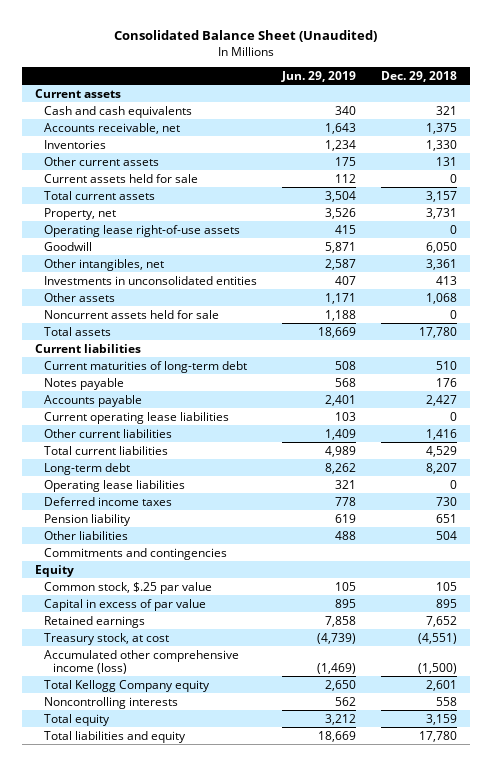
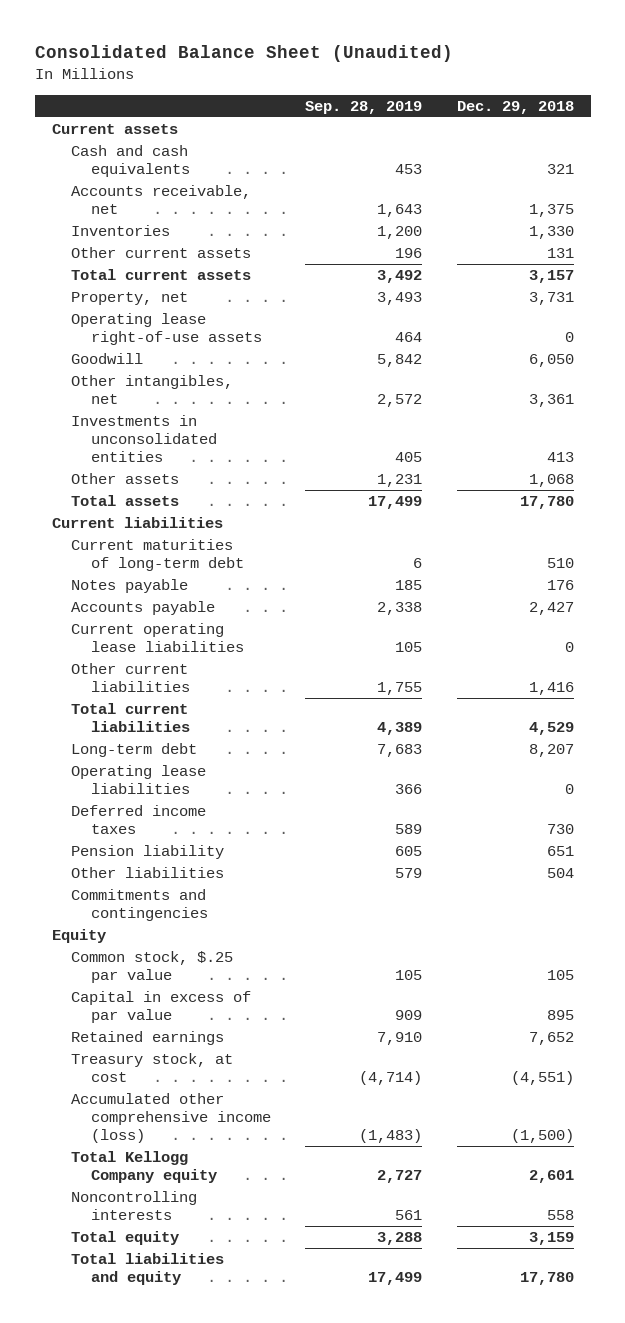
[280,70,356,82] Jun. 29, 2019 -> none
none -> [305,100,423,114] Sep. 28, 2019
[43,173,198,183] Current assets held for sale -> none
[43,309,219,319] Noncurrent assets held for sale -> none

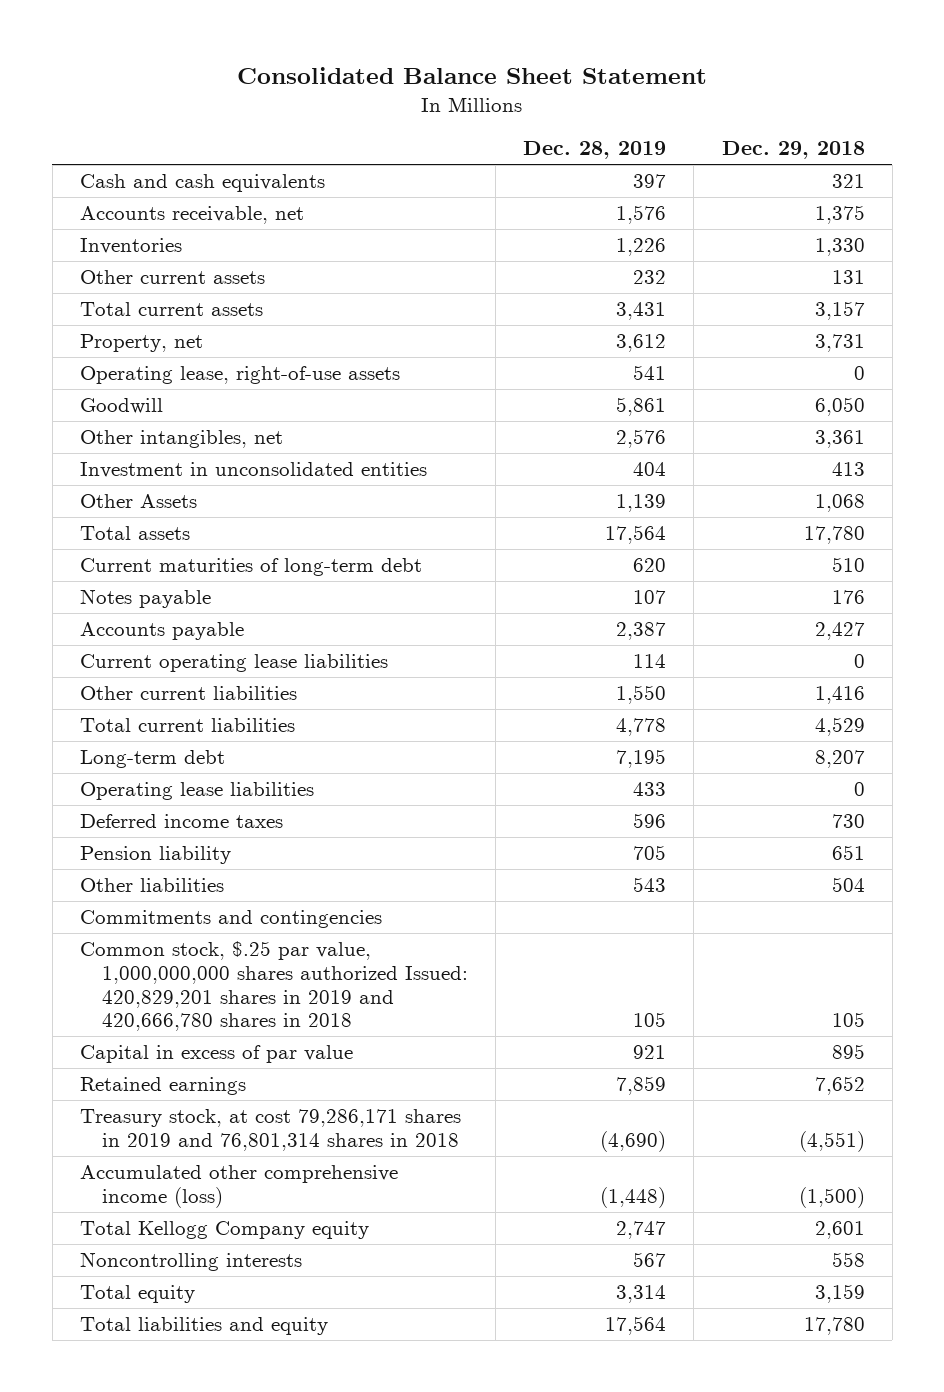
[34,45,453,63] Consolidated Balance Sheet (Unaudited) -> [237,67,708,85] Consolidated Balance Sheet Statement
[305,100,423,114] Sep. 28, 2019 -> none
none -> [523,141,667,160] Dec. 28, 2019
[51,124,178,135] Current assets -> none
[71,313,263,346] Operating lease right-of-use assets -> [79,365,400,384] Operating lease, right-of-use assets
[71,415,218,463] Investments in unconsolidated entities -> [79,461,427,478] Investment in unconsolidated entities
[71,473,180,485] Other assets -> [79,493,197,508] Other Assets
[51,517,223,529] Current liabilities -> none
[51,929,106,944] Equity -> none
[71,951,234,984] Common stock, $.25 par value -> [79,940,469,1032] Common stock, $.25 par value, 1,000,000,000 shares authorized Issued: 420,829,201 shares in 2019 and 420,666,780 shares in 2018
[71,1053,234,1083] Treasury stock, at cost -> [79,1108,461,1151] Treasury stock, at cost 79,286,171 shares in 2019 and 76,801,314 shares in 2018

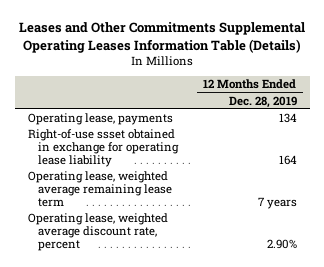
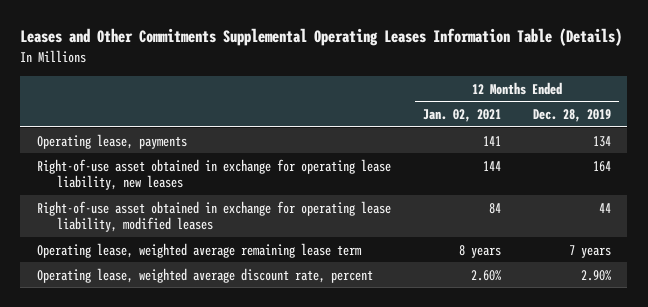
none -> [422,108,501,122] Jan. 02, 2021
[27,129,179,168] Right-of-use ssset obtained in exchange for operating lease liability -> [36,158,391,191] Right-of-use asset obtained in exchange for operating lease liability, new leases
none -> [36,200,391,233] Right-of-use asset obtained in exchange for operating lease liability, modified leases

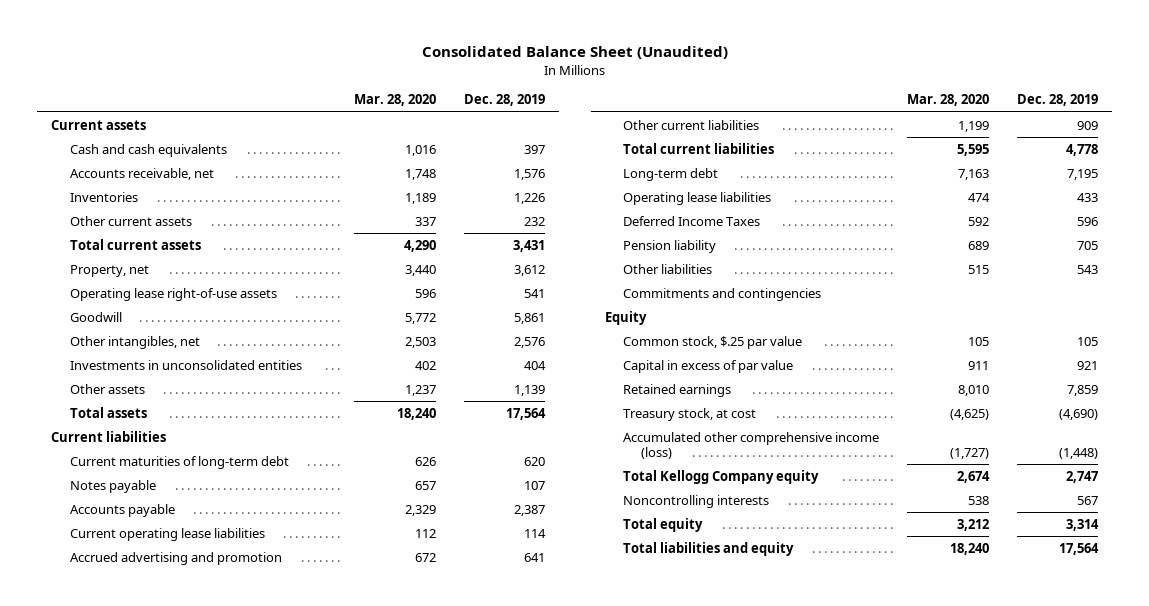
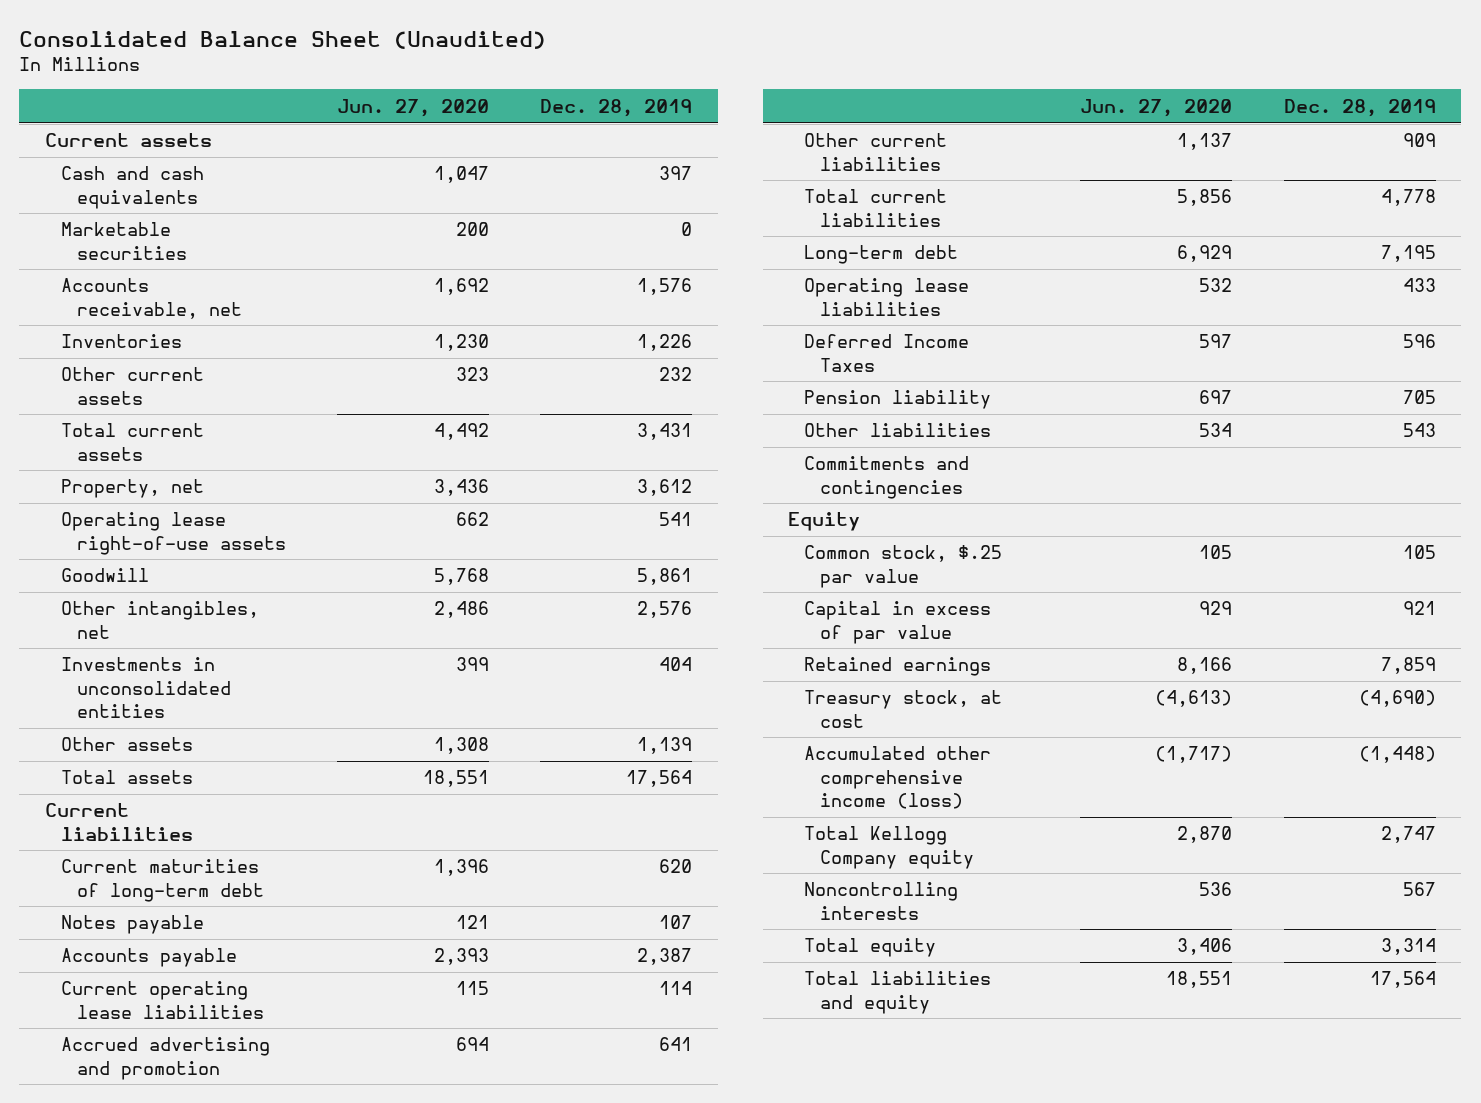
[353,94,436,107] Mar. 28, 2020 -> none
none -> [336,98,489,117] Jun. 27, 2020
none -> [60,222,187,260] Marketable securities

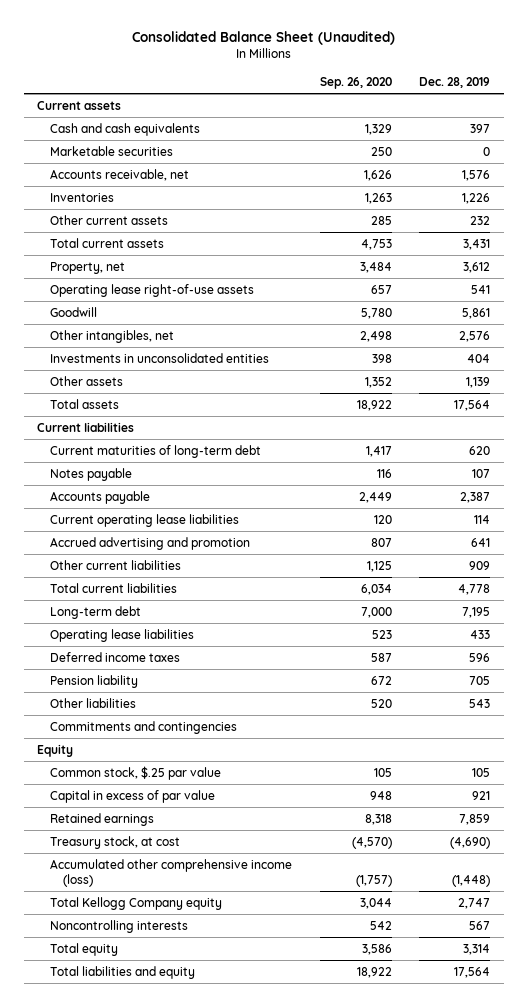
[336,98,489,117] Jun. 27, 2020 -> none
none -> [319,76,392,89] Sep. 26, 2020
[804,334,970,372] Deferred Income Taxes -> [50,651,181,662] Deferred income taxes

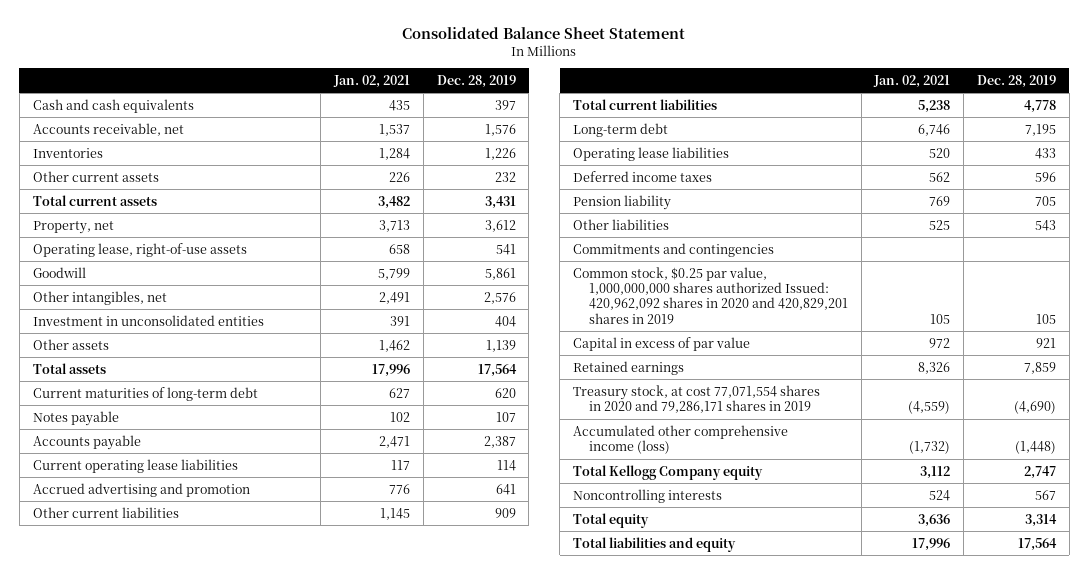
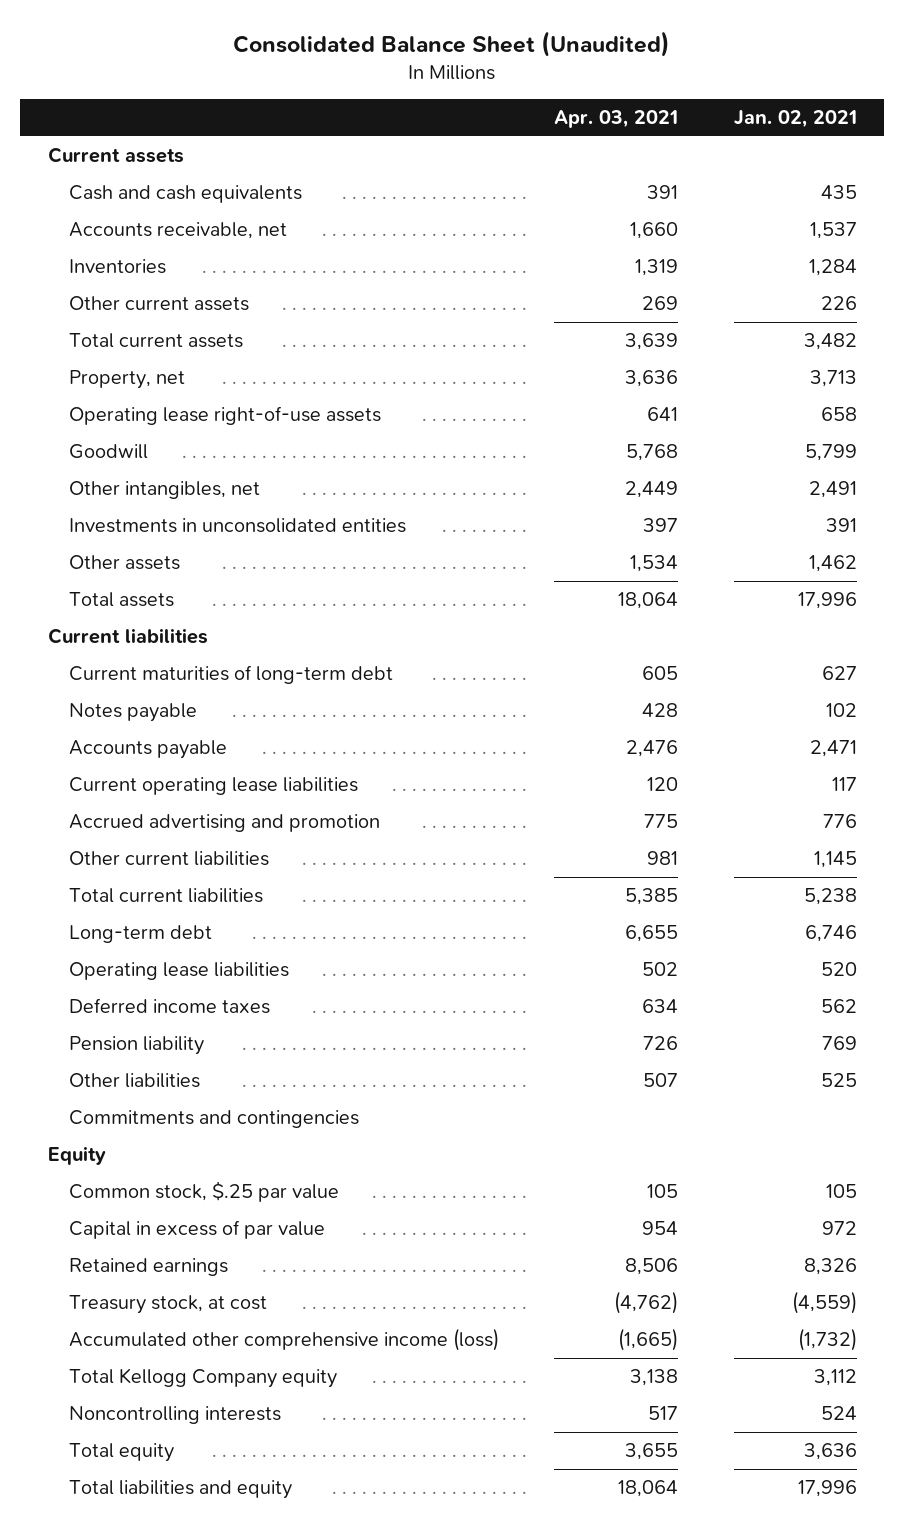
[402,26,686,39] Consolidated Balance Sheet Statement -> [233,30,671,57] Consolidated Balance Sheet (Unaudited)
[436,74,516,88] Dec. 28, 2019 -> none
none -> [554,110,679,129] Apr. 03, 2021
none -> [48,147,185,164] Current assets
[32,242,247,257] Operating lease, right-of-use assets -> [69,406,382,426] Operating lease right-of-use assets
[32,314,264,326] Investment in unconsolidated entities -> [69,518,407,534] Investments in unconsolidated entities
none -> [48,628,209,645] Current liabilities
none -> [48,1146,107,1166] Equity
[573,266,848,324] Common stock, $0.25 par value, 1,000,000,000 shares authorized Issued: 420,962,092 shares in 2020 and 420,829,201 shares in 2019 -> [69,1181,340,1203] Common stock, $.25 par value
[573,384,821,413] Treasury stock, at cost 77,071,554 shares in 2020 and 79,286,171 shares in 2019 -> [69,1295,268,1315] Treasury stock, at cost

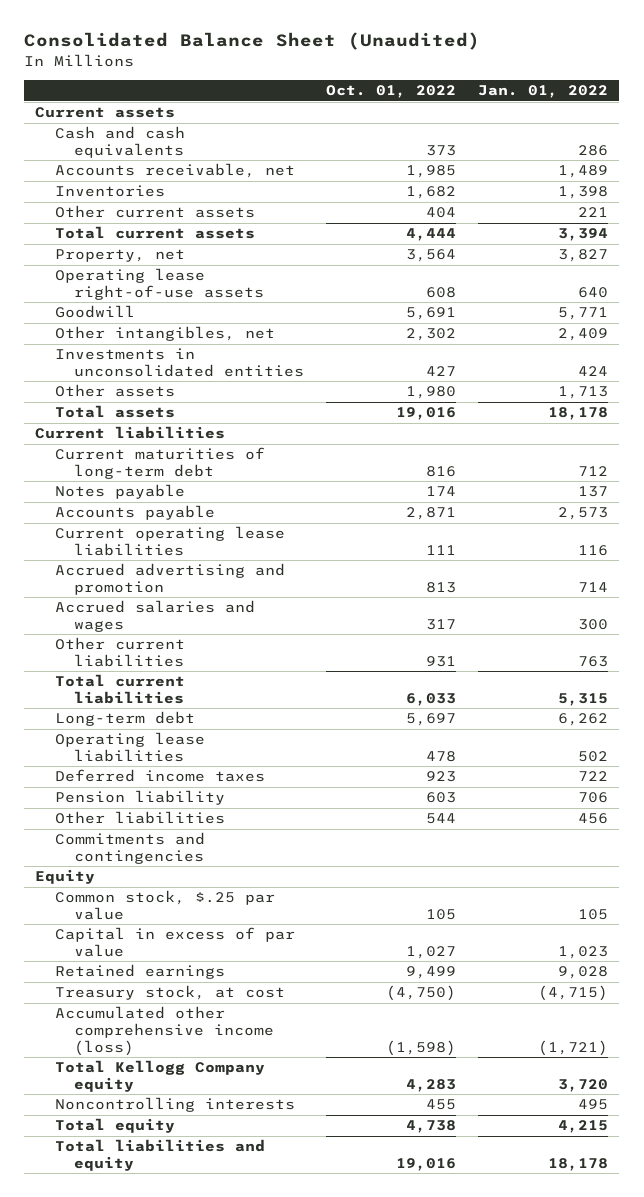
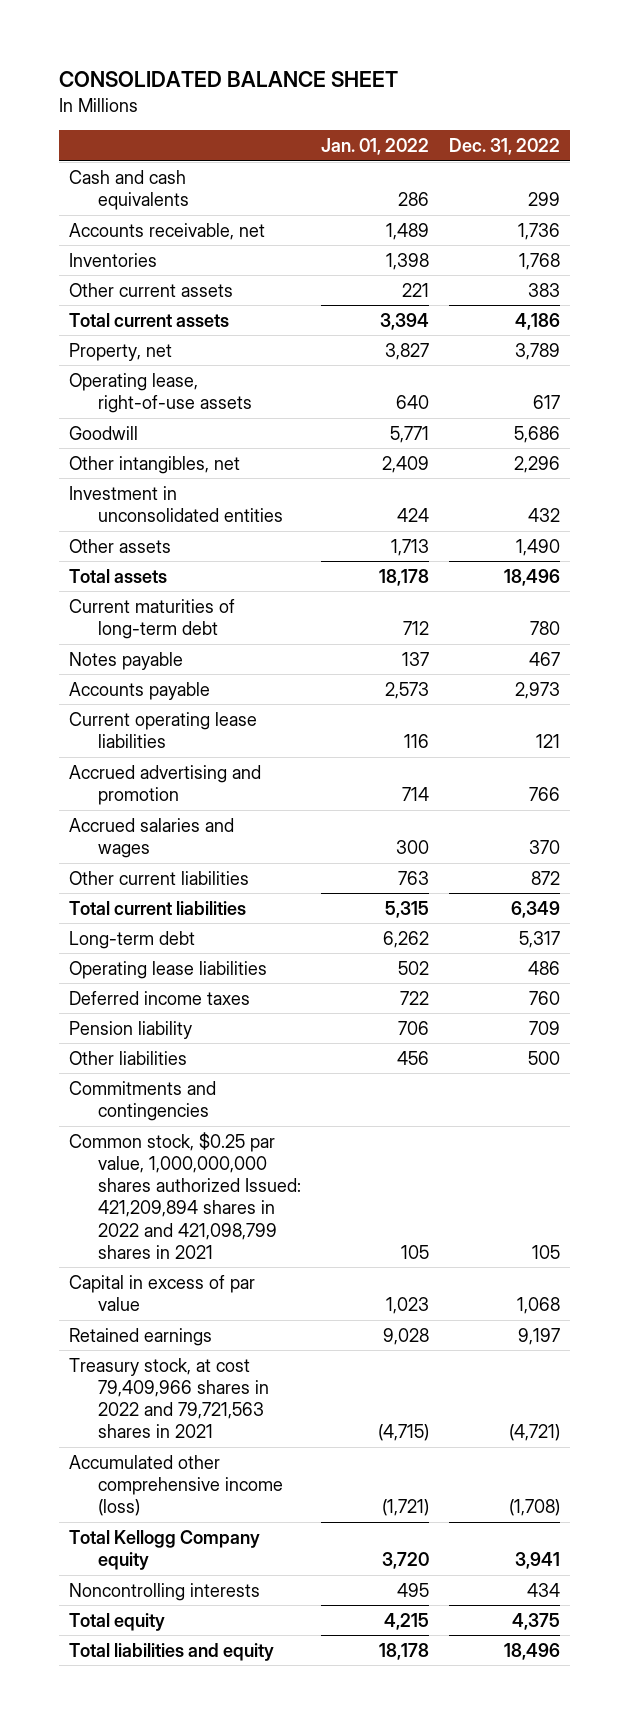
[24,32,481,51] Consolidated Balance Sheet (Unaudited) -> [59,71,399,88] CONSOLIDATED BALANCE SHEET
[326,85,457,99] Oct. 01, 2022 -> none
none -> [449,138,561,156] Dec. 31, 2022
[35,107,176,119] Current assets -> none
[54,268,265,300] Operating lease right-of-use assets -> [69,372,253,414] Operating lease, right-of-use assets
[54,348,305,377] Investments in unconsolidated entities -> [69,485,284,523] Investment in unconsolidated entities
[35,426,226,440] Current liabilities -> none
[35,869,96,885] Equity -> none
[54,890,275,920] Common stock, $.25 par value -> [69,1131,302,1259] Common stock, $0.25 par value, 1,000,000,000 shares authorized Issued: 421,209,894 shares in 2022 and 421,098,799 shares in 2021
[54,985,285,1001] Treasury stock, at cost -> [69,1357,270,1439] Treasury stock, at cost 79,409,966 shares in 2022 and 79,721,563 shares in 2021

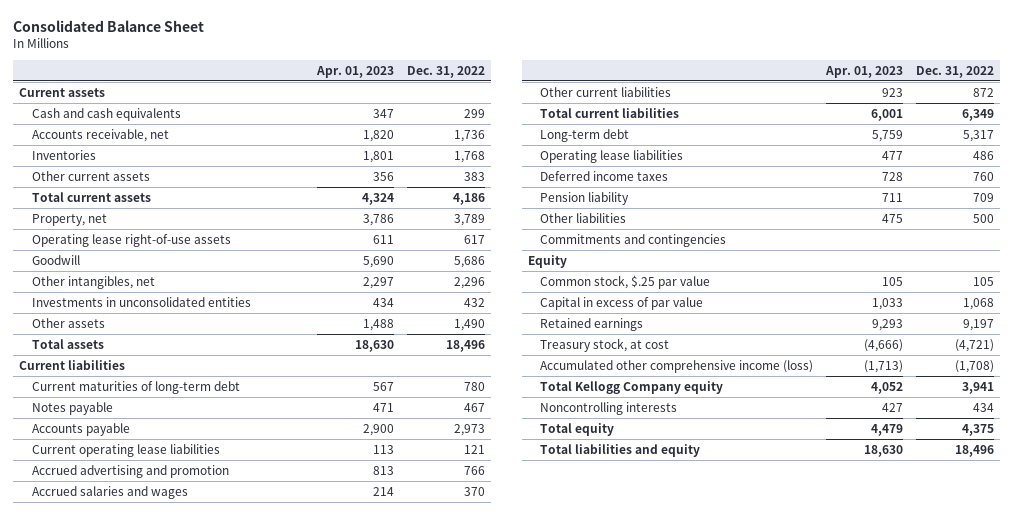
[59,71,399,88] CONSOLIDATED BALANCE SHEET -> [12,19,204,32] Consolidated Balance Sheet
[321,138,430,156] Jan. 01, 2022 -> none
none -> [316,65,395,78] Apr. 01, 2023
none -> [19,87,106,97] Current assets
[69,372,253,414] Operating lease, right-of-use assets -> [31,233,231,247] Operating lease right-of-use assets
[69,485,284,523] Investment in unconsolidated entities -> [31,296,251,307] Investments in unconsolidated entities
none -> [19,359,126,370] Current liabilities
none -> [527,254,567,268] Equity
[69,1131,302,1259] Common stock, $0.25 par value, 1,000,000,000 shares authorized Issued: 421,209,894 shares in 2022 and 421,098,799 shares in 2021 -> [540,274,711,289] Common stock, $.25 par value
[69,1357,270,1439] Treasury stock, at cost 79,409,966 shares in 2022 and 79,721,563 shares in 2021 -> [540,337,670,352] Treasury stock, at cost

